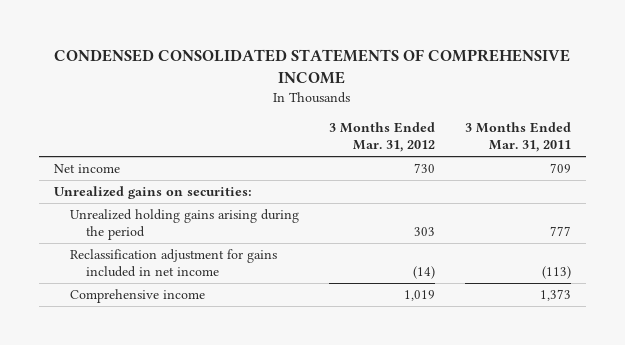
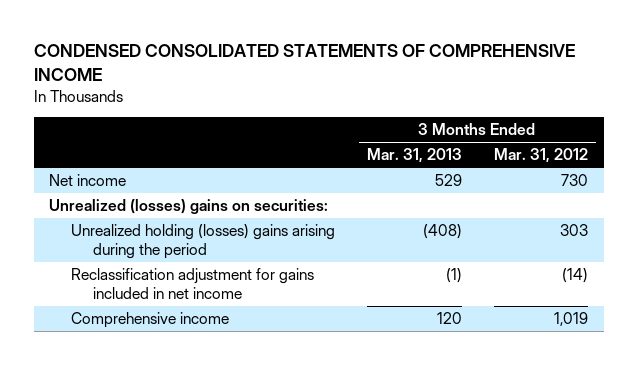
[464,122,571,153] 3 Months Ended Mar. 31, 2011 -> none
none -> [367,148,463,164] Mar. 31, 2013
[53,185,252,199] Unrealized gains on securities: -> [49,199,329,215] Unrealized (losses) gains on securities:
[70,208,300,241] Unrealized holding gains arising during the period -> [71,224,336,259] Unrealized holding (losses) gains arising during the period

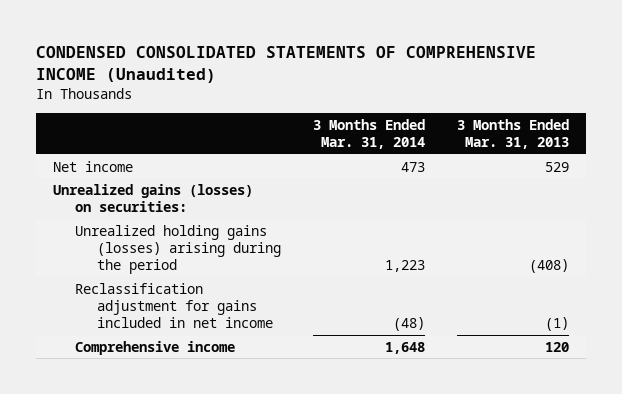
[33,44,575,82] CONDENSED CONSOLIDATED STATEMENTS OF COMPREHENSIVE INCOME -> [36,46,537,84] CONDENSED CONSOLIDATED STATEMENTS OF COMPREHENSIVE INCOME (Unaudited)
[493,148,588,164] Mar. 31, 2012 -> none
none -> [313,118,426,150] 3 Months Ended Mar. 31, 2014
[49,199,329,215] Unrealized (losses) gains on securities: -> [52,183,253,213] Unrealized gains (losses) on securities:
[71,224,336,259] Unrealized holding (losses) gains arising during the period -> [74,224,281,275] Unrealized holding gains (losses) arising during the period

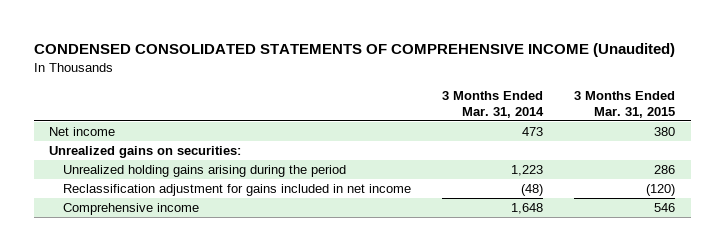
[457,118,570,150] 3 Months Ended Mar. 31, 2013 -> none
none -> [574,90,676,118] 3 Months Ended Mar. 31, 2015
[52,183,253,213] Unrealized gains (losses) on securities: -> [49,146,242,159] Unrealized gains on securities:
[74,224,281,275] Unrealized holding gains (losses) arising during the period -> [63,165,347,178] Unrealized holding gains arising during the period

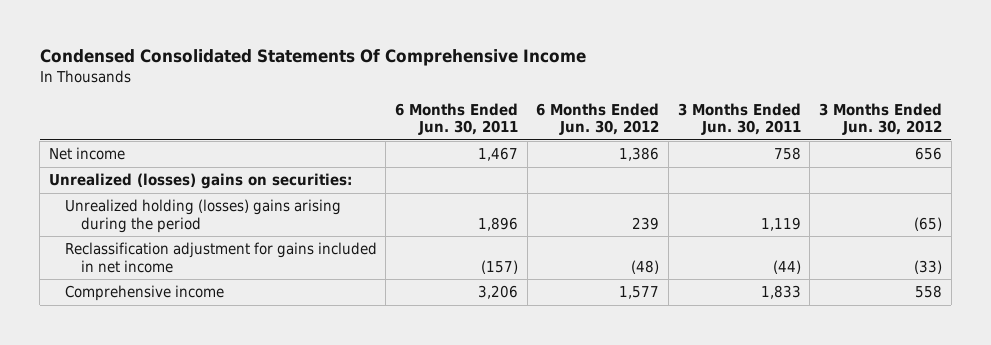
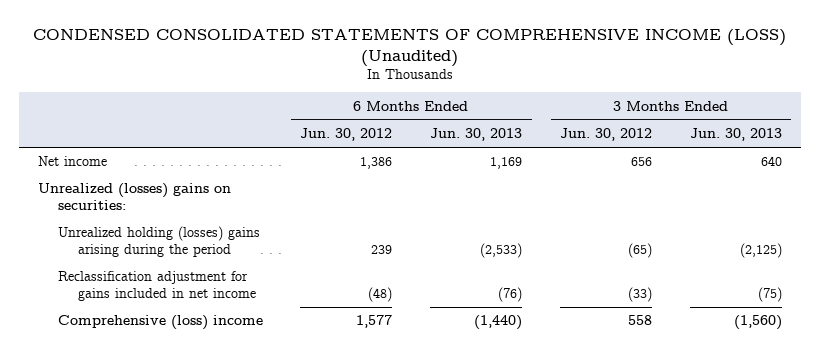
[39,49,586,67] Condensed Consolidated Statements Of Comprehensive Income -> [32,28,786,67] CONDENSED CONSOLIDATED STATEMENTS OF COMPREHENSIVE INCOME (LOSS) (Unaudited)
[395,102,519,136] 6 Months Ended Jun. 30, 2011 -> none
[677,102,801,136] 3 Months Ended Jun. 30, 2011 -> none
none -> [430,128,523,142] Jun. 30, 2013
none -> [689,128,782,142] Jun. 30, 2013
[64,285,224,302] Comprehensive income -> [57,315,263,331] Comprehensive (loss) income

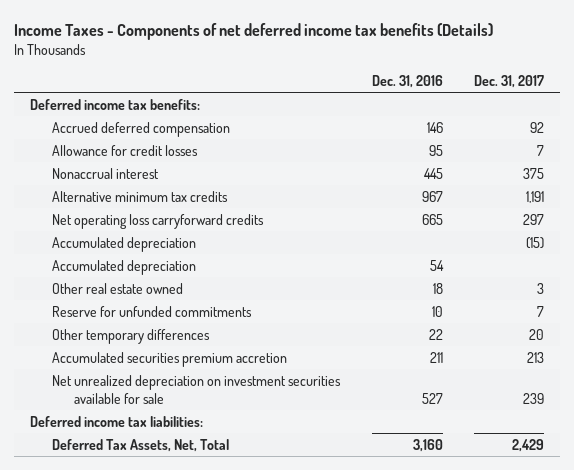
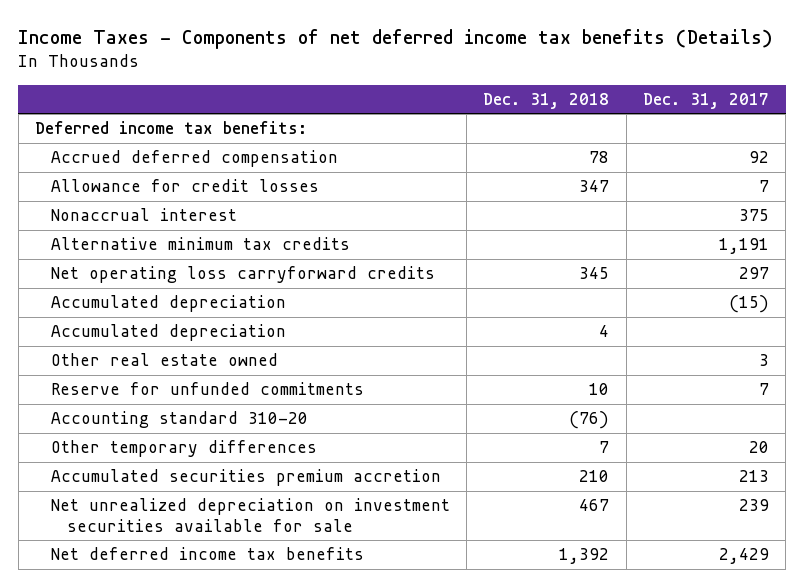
[371,74,443,88] Dec. 31, 2016 -> none
none -> [483,92,610,109] Dec. 31, 2018
none -> [50,411,308,429] Accounting standard 310-20
[30,415,204,427] Deferred income tax liabilities: -> none
[52,438,230,452] Deferred Tax Assets, Net, Total -> [50,547,364,561] Net deferred income tax benefits

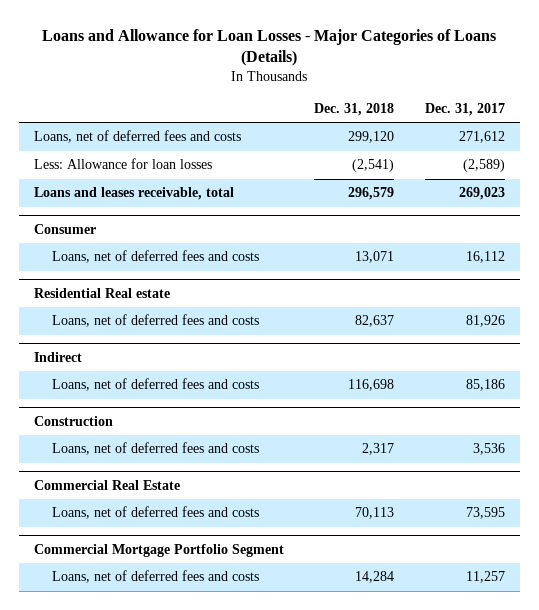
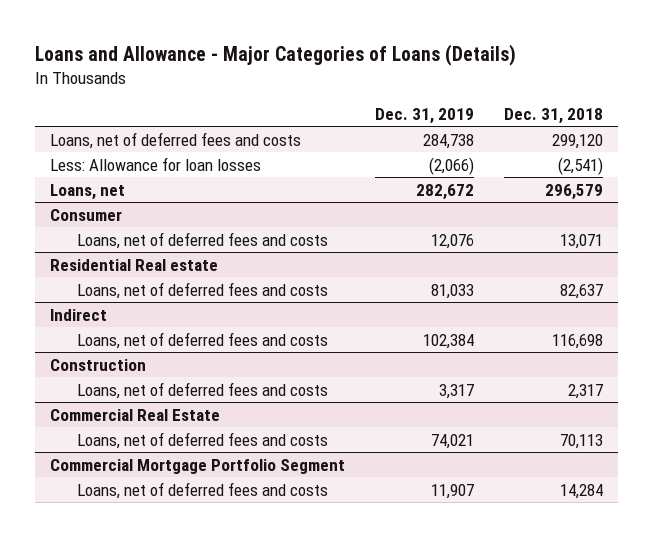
[42,28,497,67] Loans and Allowance for Loan Losses - Major Categories of Loans (Details) -> [34,44,516,67] Loans and Allowance - Major Categories of Loans (Details)
[424,103,505,117] Dec. 31, 2017 -> none
none -> [375,107,475,124] Dec. 31, 2019
[34,187,235,201] Loans and leases receivable, total -> [49,183,125,200] Loans, net

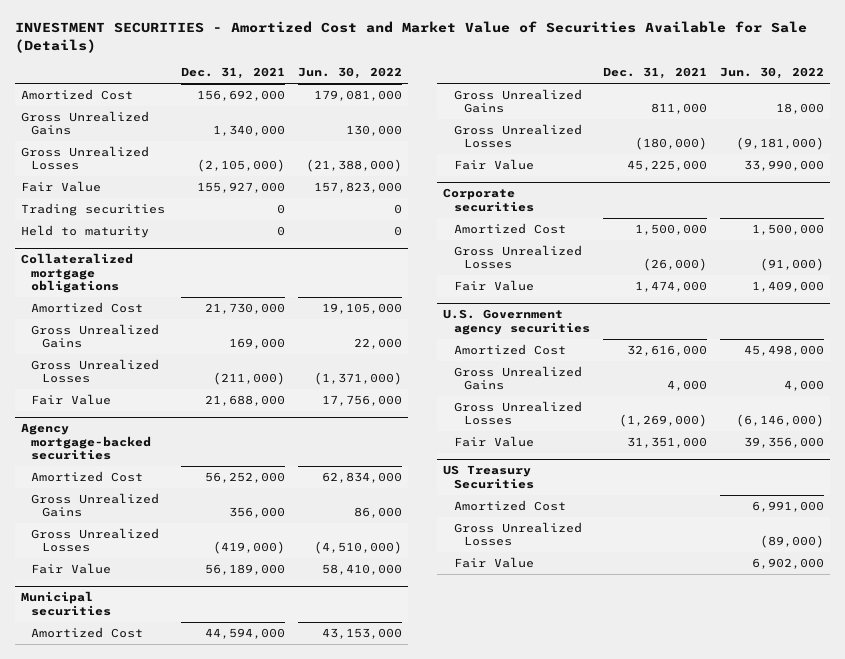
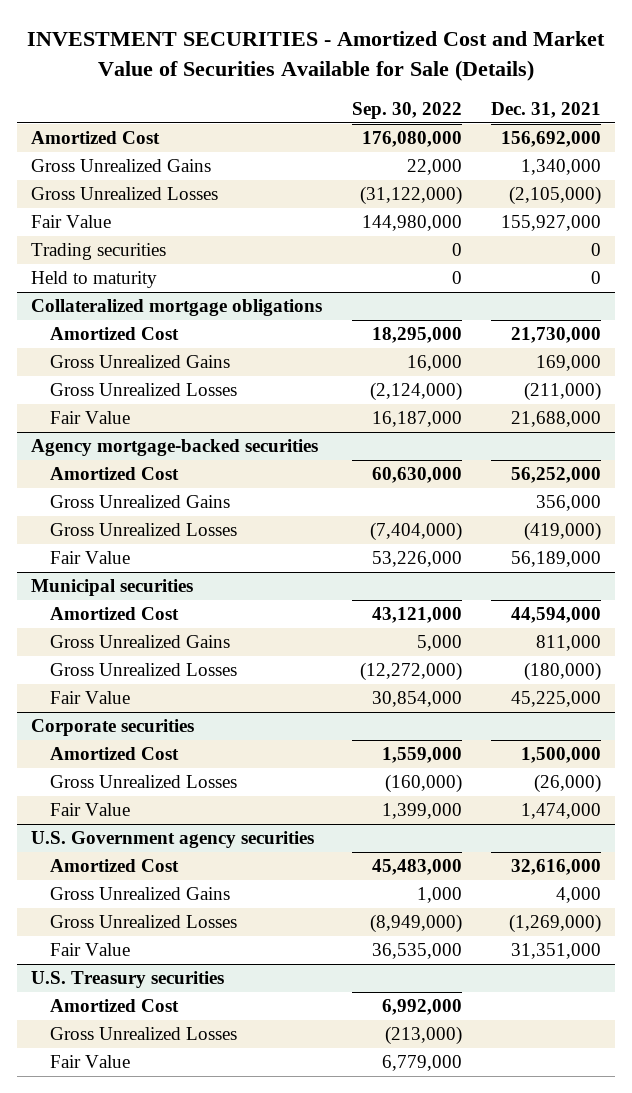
[297,67,402,80] Jun. 30, 2022 -> none
none -> [351,102,462,120] Sep. 30, 2022
[443,465,534,489] US Treasury Securities -> [31,971,225,989] U.S. Treasury securities

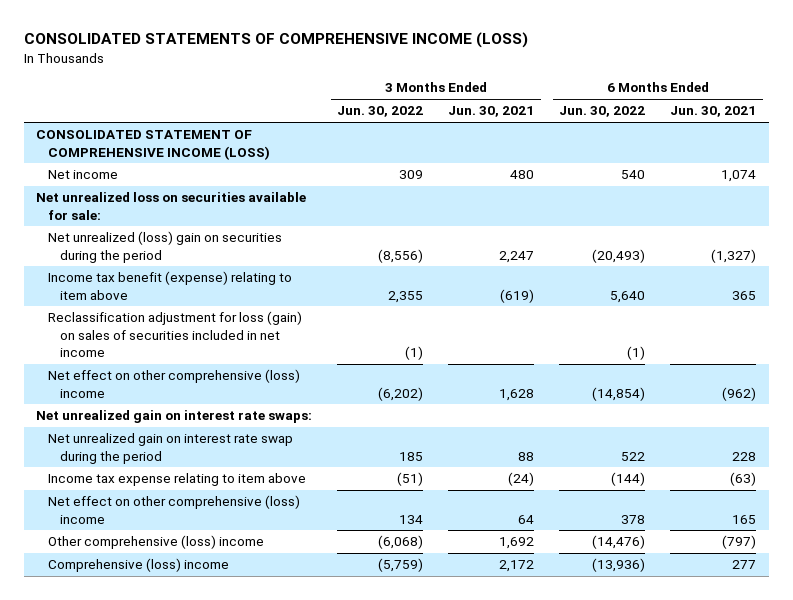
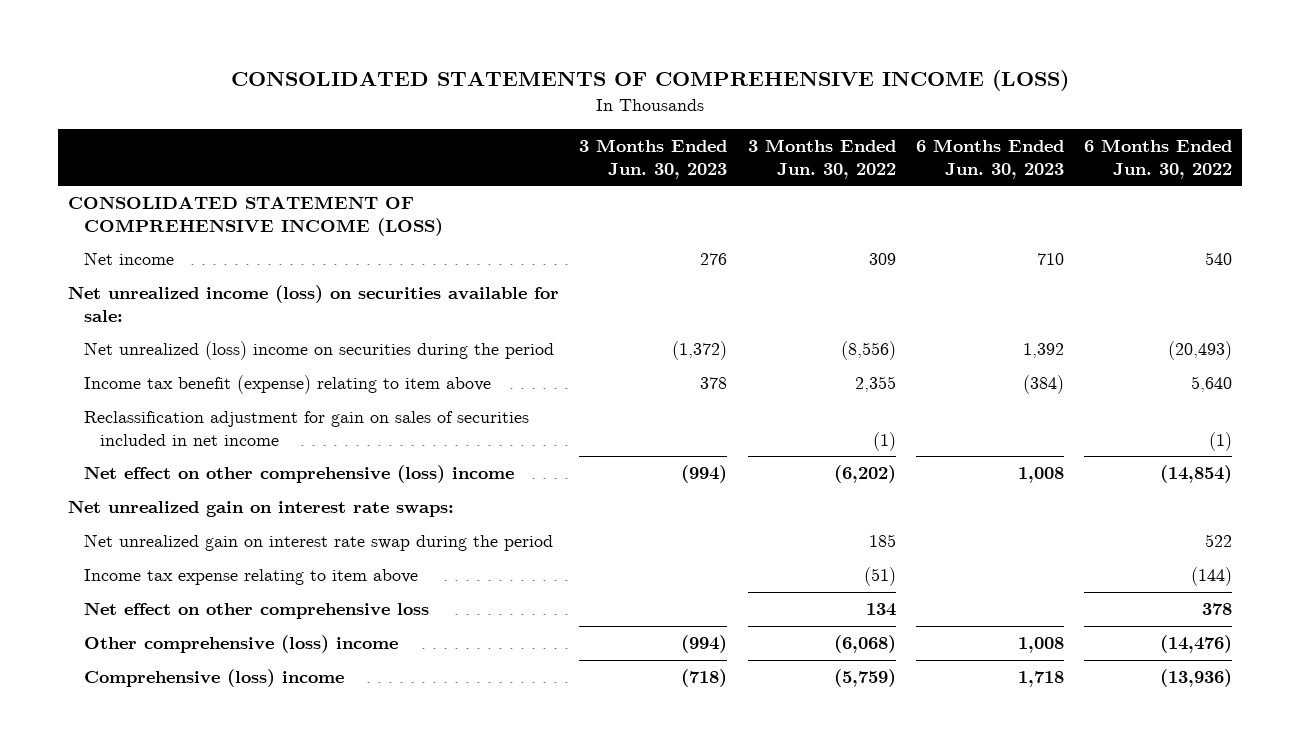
[448,106,535,118] Jun. 30, 2021 -> none
[670,106,757,118] Jun. 30, 2021 -> none
none -> [579,139,728,179] 3 Months Ended Jun. 30, 2023
none -> [915,139,1064,179] 6 Months Ended Jun. 30, 2023
[36,192,307,220] Net unrealized loss on securities available for sale: -> [68,285,560,322] Net unrealized income (loss) on securities available for sale:
[48,231,283,263] Net unrealized (loss) gain on securities during the period -> [84,341,555,361] Net unrealized (loss) income on securities during the period
[48,311,303,357] Reclassification adjustment for loss (gain) on sales of securities included in net income -> [84,411,530,446] Reclassification adjustment for gain on sales of securities included in net income
[48,495,301,524] Net effect on other comprehensive (loss) income -> [84,602,430,620] Net effect on other comprehensive loss

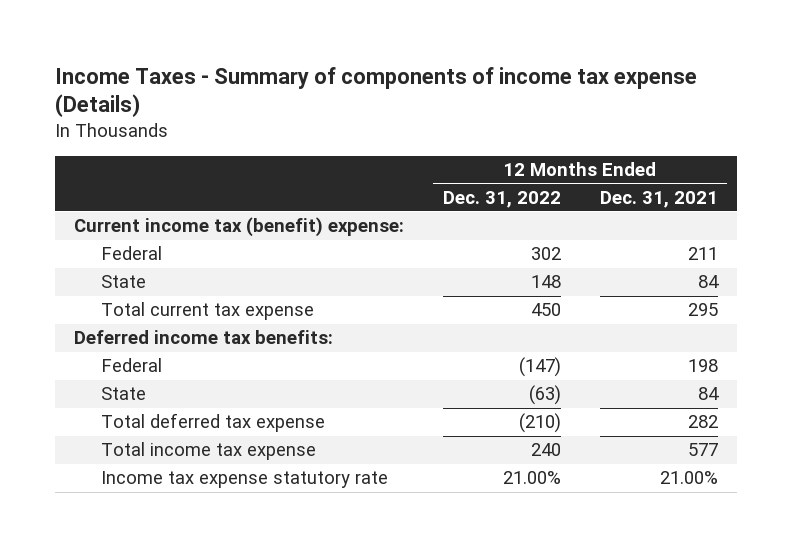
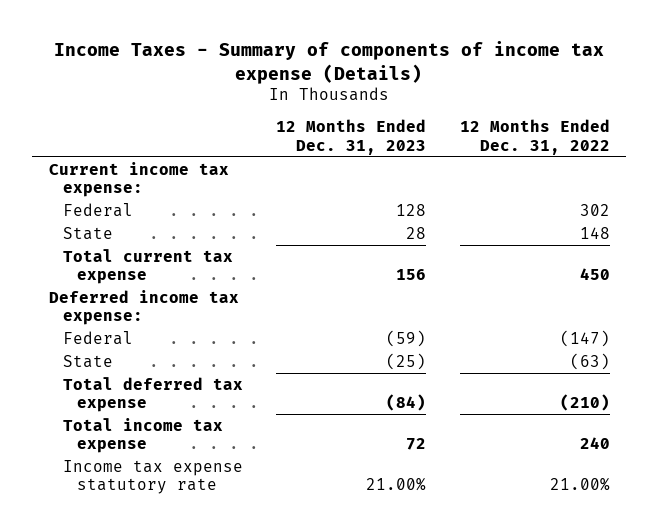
[599,190,718,208] Dec. 31, 2021 -> none
none -> [276,119,427,155] 12 Months Ended Dec. 31, 2023
[74,217,405,238] Current income tax (benefit) expense: -> [49,161,230,198] Current income tax expense:
[74,330,334,345] Deferred income tax benefits: -> [49,289,240,326] Deferred income tax expense:

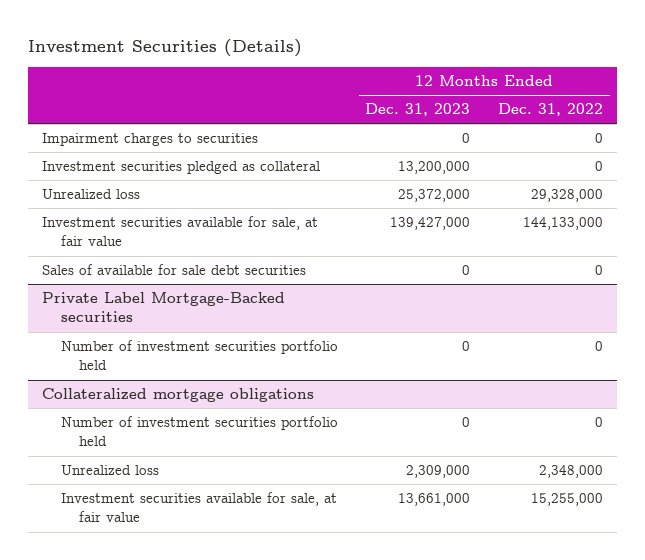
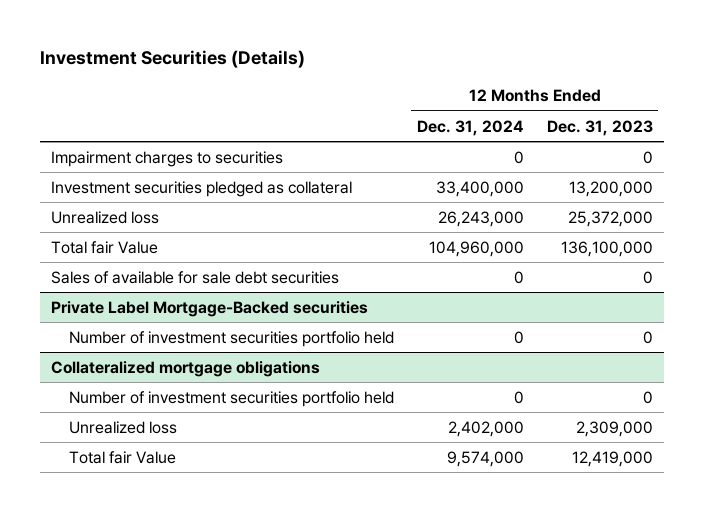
[498,103,604,117] Dec. 31, 2022 -> none
none -> [416,119,524,136] Dec. 31, 2024
[42,216,319,247] Investment securities available for sale, at fair value -> none
none -> [51,240,159,254] Total fair Value
[60,492,337,523] Investment securities available for sale, at fair value -> none
none -> [69,450,177,464] Total fair Value

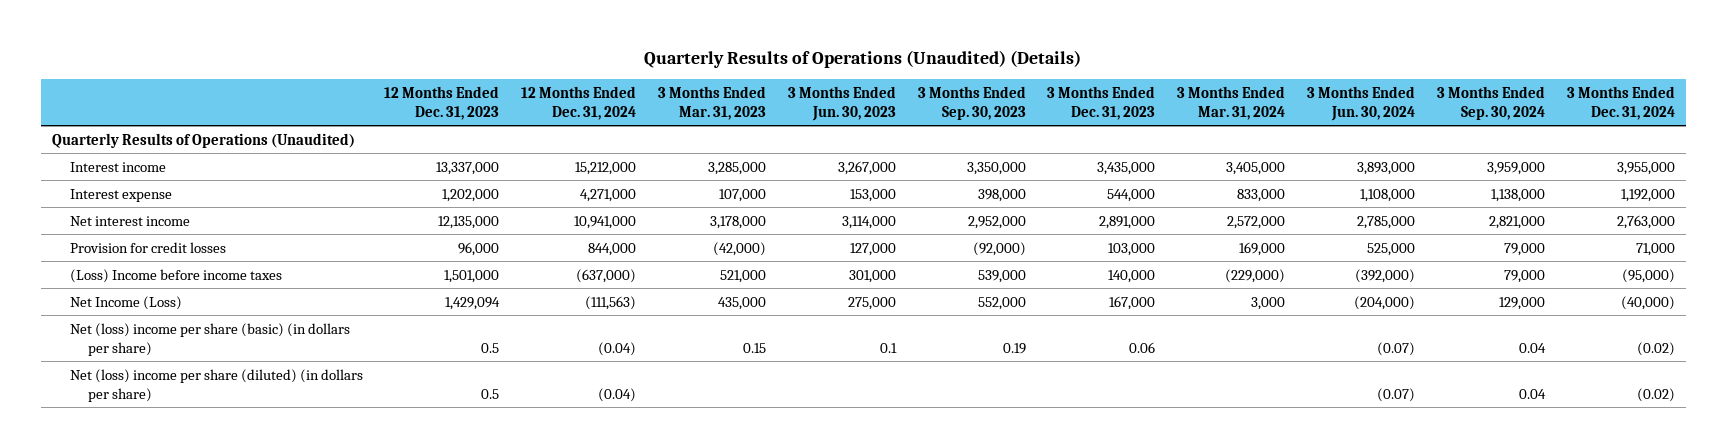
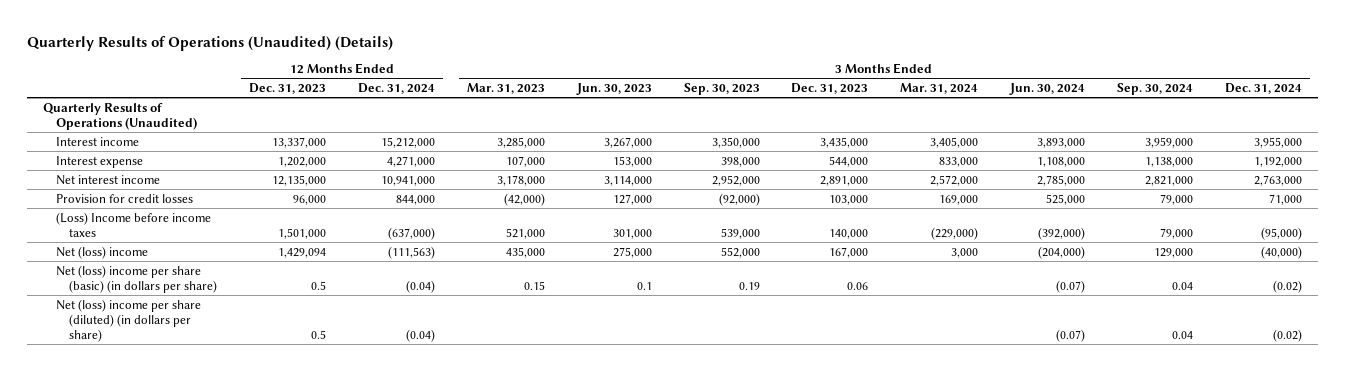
[69,295,182,310] Net Income (Loss) -> [55,245,148,259] Net (loss) income

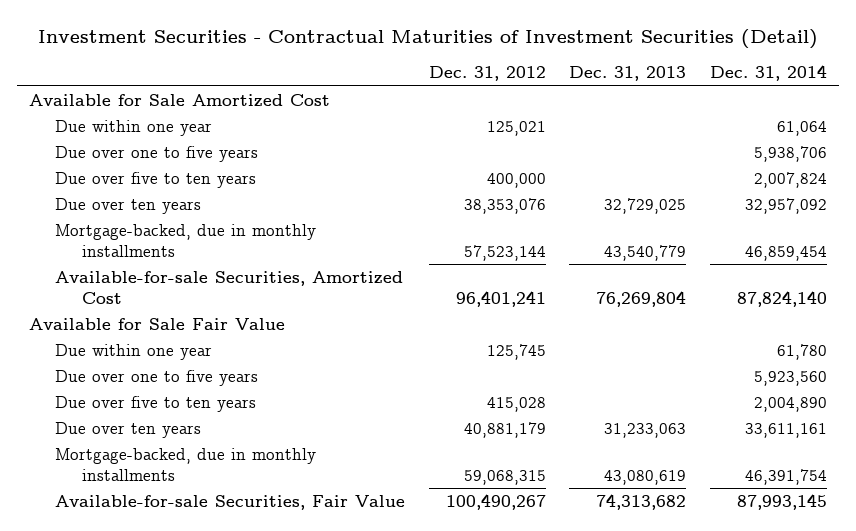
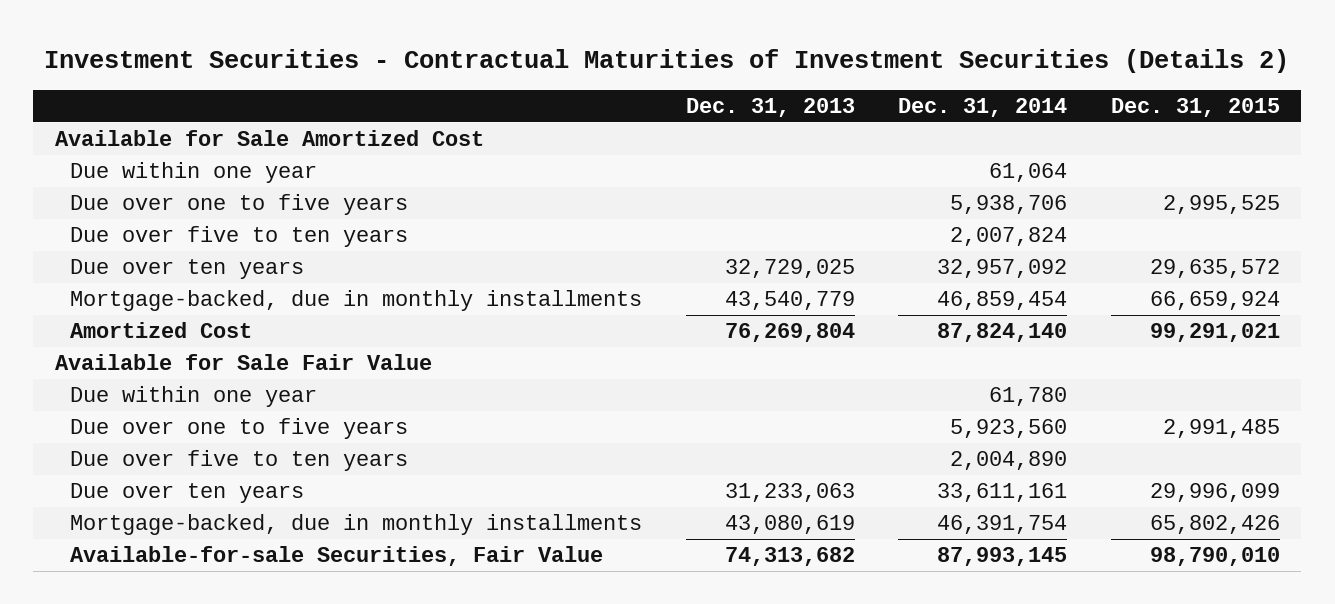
[37,29,818,50] Investment Securities - Contractual Maturities of Investment Securities (Detail) -> [44,48,1290,73] Investment Securities - Contractual Maturities of Investment Securities (Details 2)
[428,66,546,82] Dec. 31, 2012 -> none
none -> [1110,98,1280,118] Dec. 31, 2015
[55,270,404,304] Available-for-sale Securities, Amortized Cost -> [70,322,253,339] Amortized Cost

